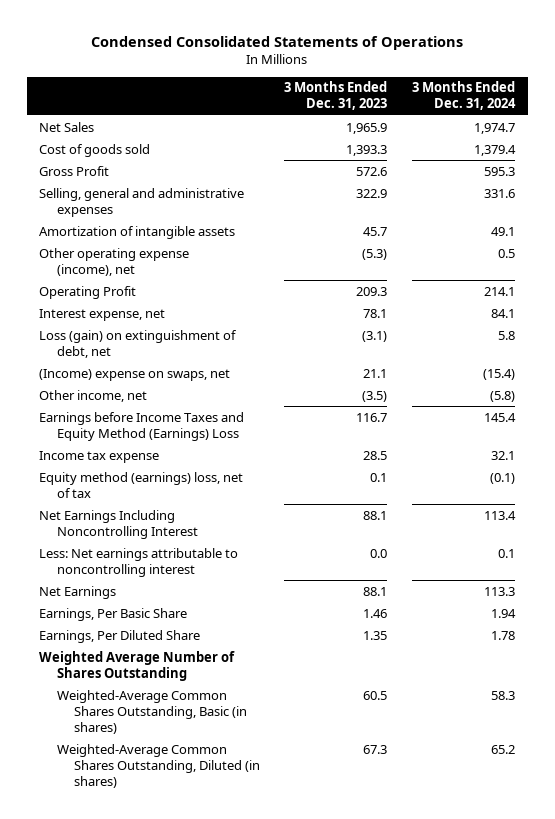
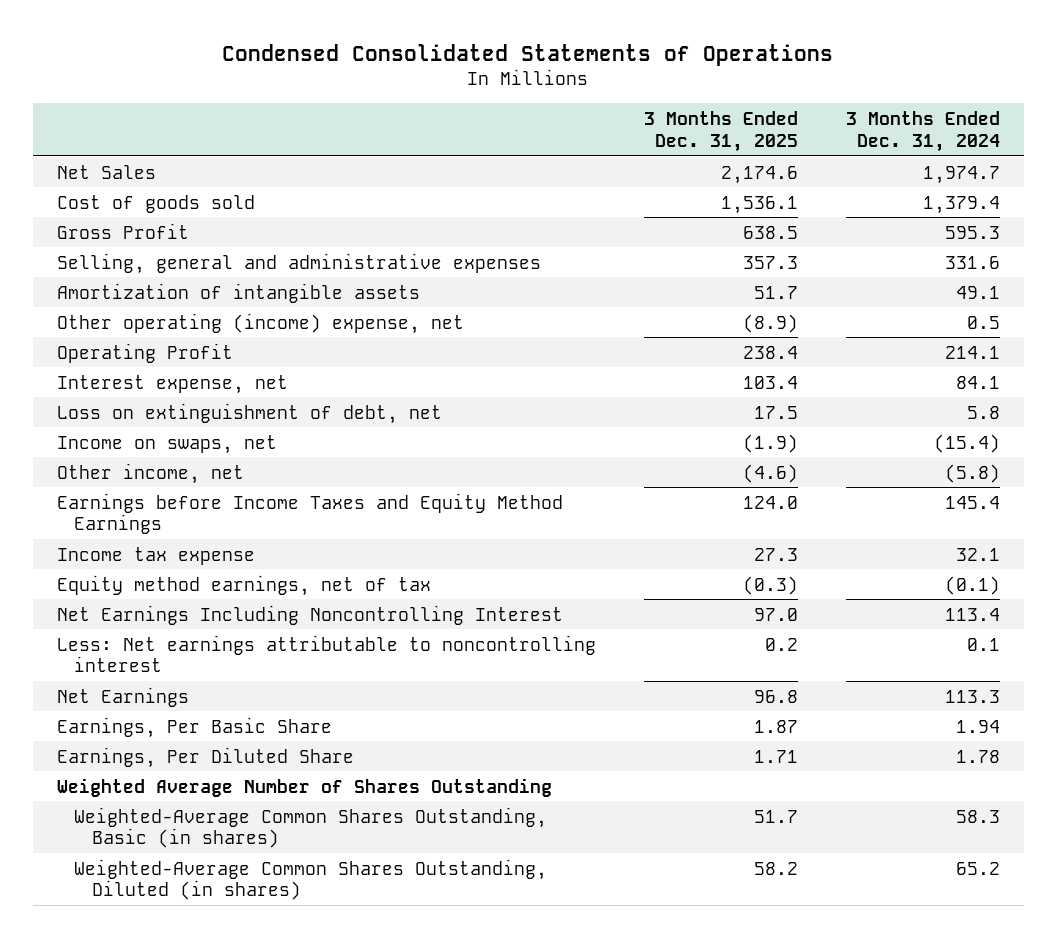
[284,81,388,111] 3 Months Ended Dec. 31, 2023 -> none
none -> [643,111,798,152] 3 Months Ended Dec. 31, 2025
[39,247,190,276] Other operating expense (income), net -> [56,312,464,334] Other operating (income) expense, net
[39,329,238,358] Loss (gain) on extinguishment of debt, net -> [56,402,442,424] Loss on extinguishment of debt, net
[39,368,231,381] (Income) expense on swaps, net -> [56,434,277,454] Income on swaps, net
[39,411,245,441] Earnings before Income Taxes and Equity Method (Earnings) Loss -> [56,492,563,535] Earnings before Income Taxes and Equity Method Earnings
[39,471,244,498] Equity method (earnings) loss, net of tax -> [56,574,431,596] Equity method earnings, net of tax

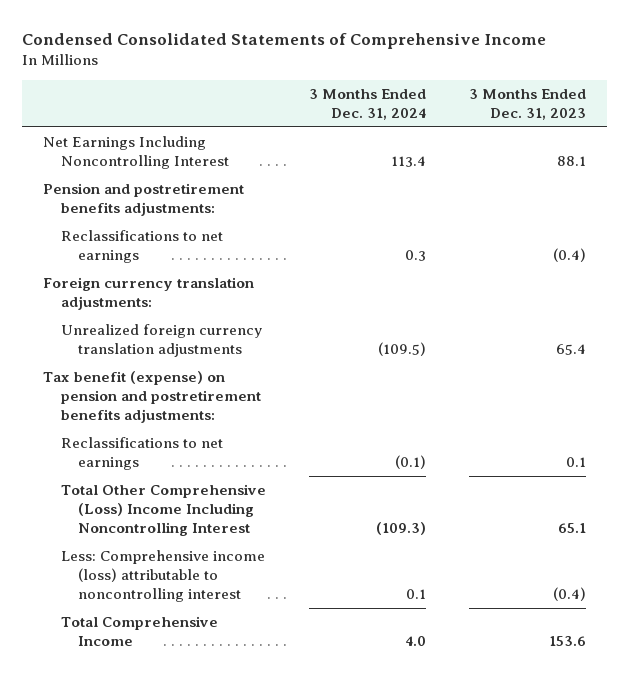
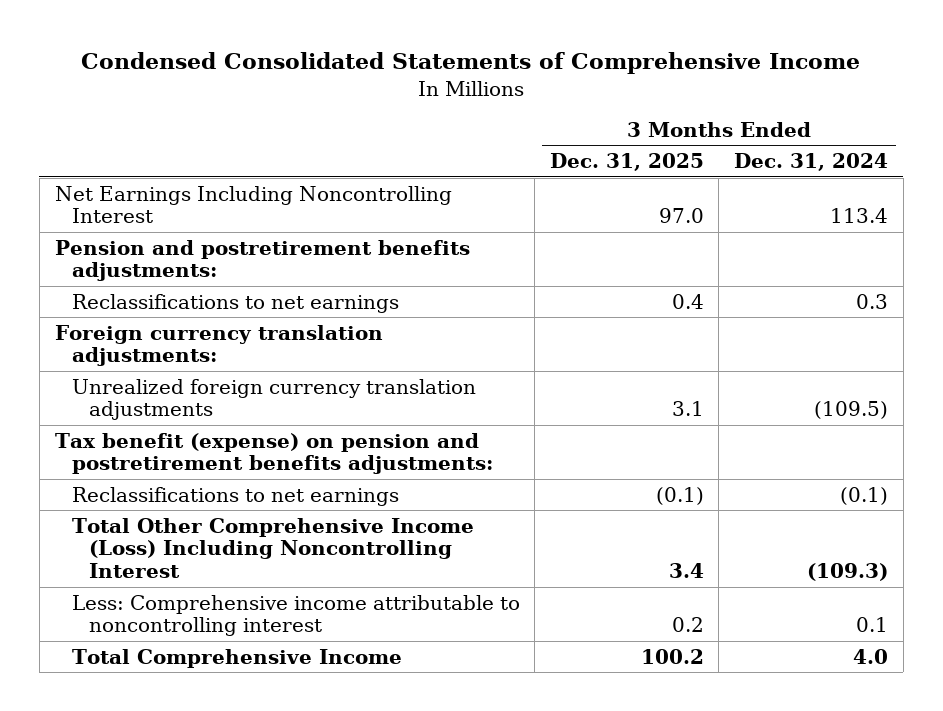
[468,89,586,121] 3 Months Ended Dec. 31, 2023 -> none
none -> [549,153,704,172] Dec. 31, 2025
[60,484,266,537] Total Other Comprehensive (Loss) Income Including Noncontrolling Interest -> [71,517,474,579] Total Other Comprehensive Income (Loss) Including Noncontrolling Interest
[60,550,265,603] Less: Comprehensive income (loss) attributable to noncontrolling interest -> [71,594,520,637] Less: Comprehensive income attributable to noncontrolling interest

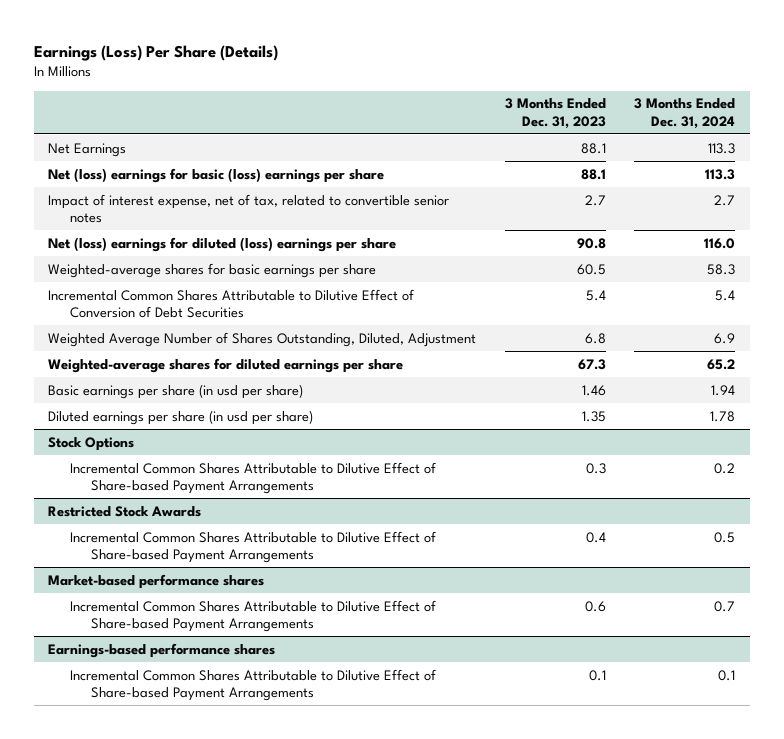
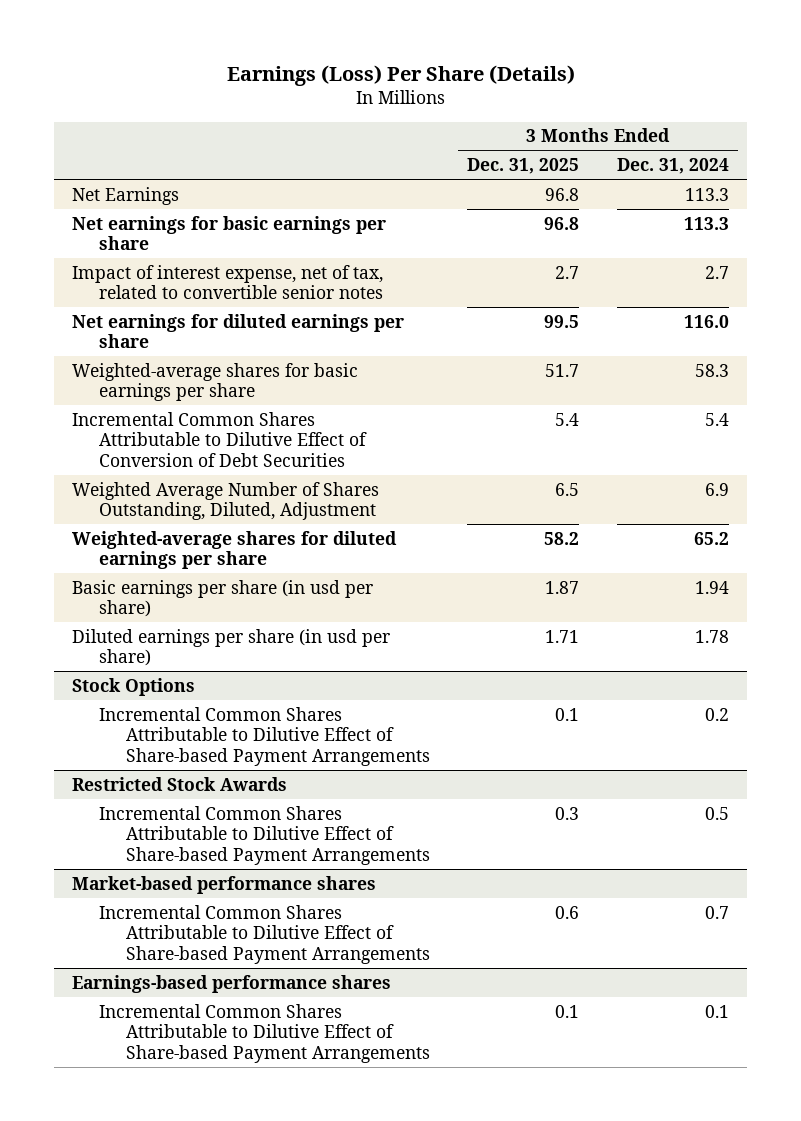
[504,98,606,129] 3 Months Ended Dec. 31, 2023 -> none
none -> [467,158,580,175] Dec. 31, 2025
[48,167,385,183] Net (loss) earnings for basic (loss) earnings per share -> [72,215,387,251] Net earnings for basic earnings per share
[48,236,397,252] Net (loss) earnings for diluted (loss) earnings per share -> [72,313,405,349] Net earnings for diluted earnings per share

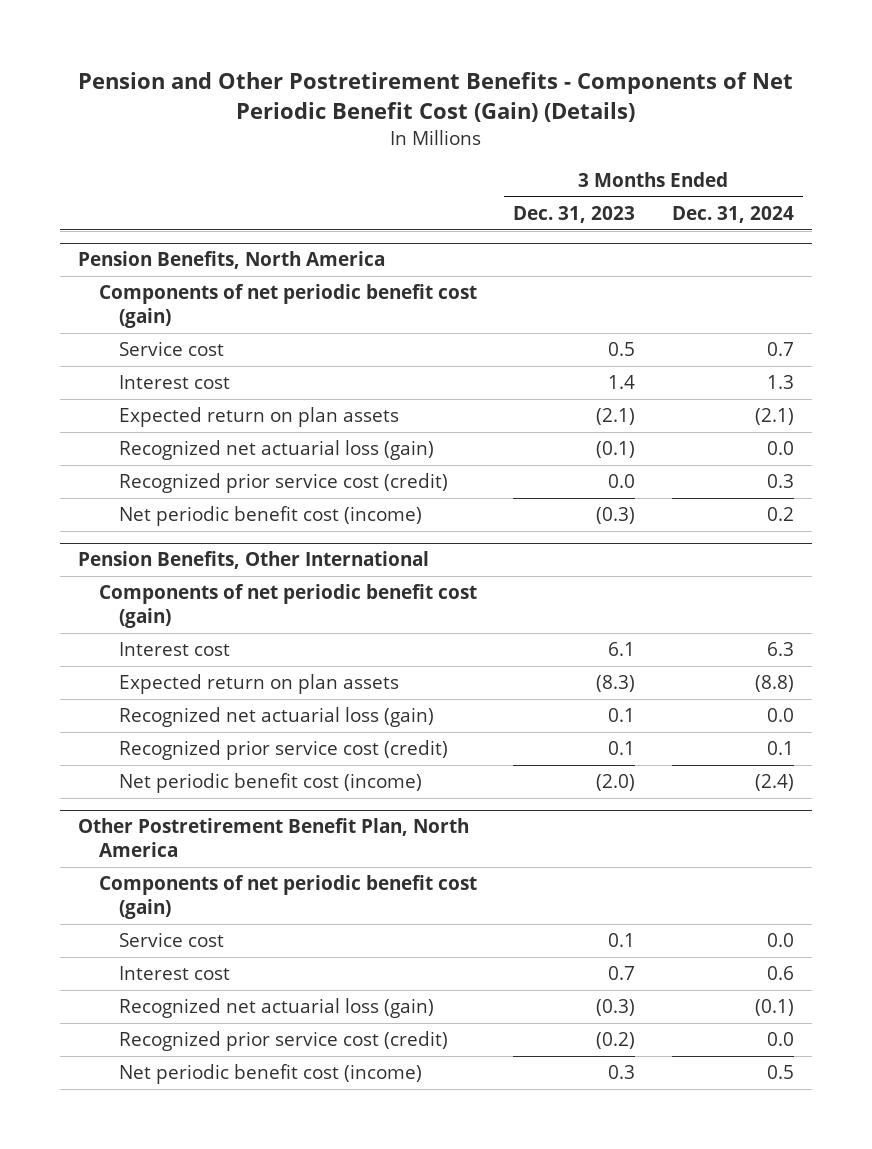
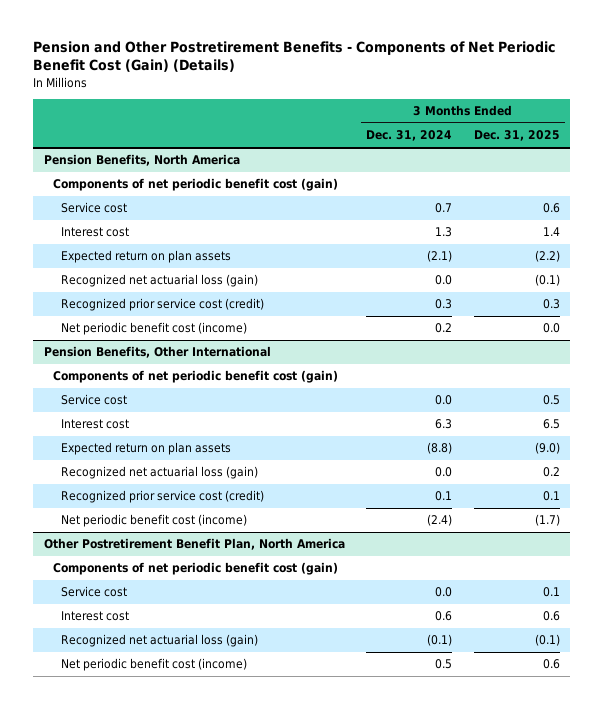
[513,205,636,223] Dec. 31, 2023 -> none
none -> [473,130,560,142] Dec. 31, 2025
none -> [61,394,128,406] Service cost
[118,1031,448,1052] Recognized prior service cost (credit) -> none

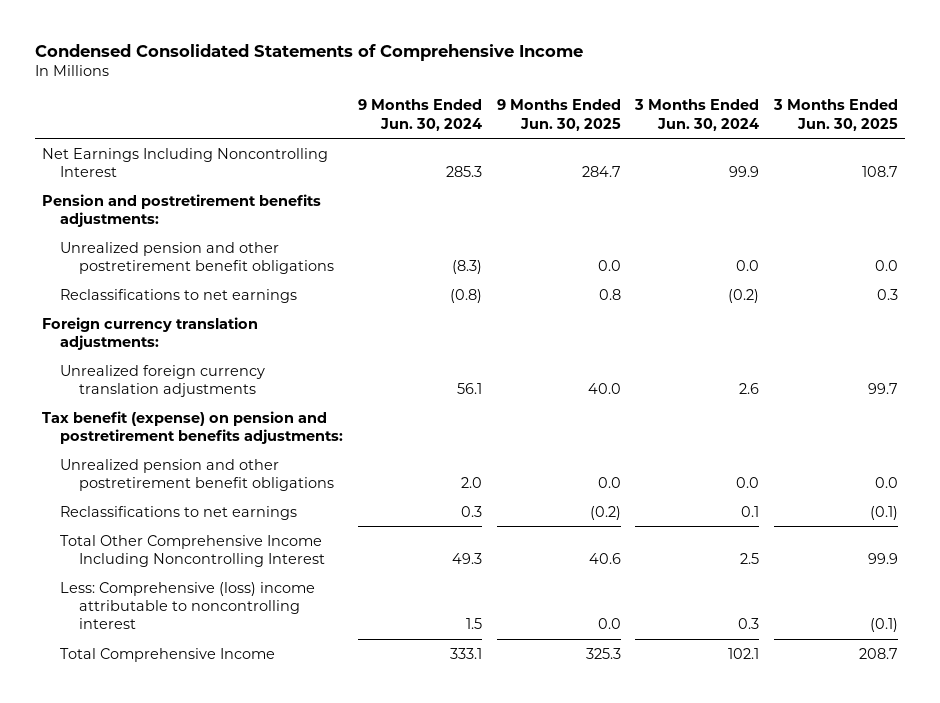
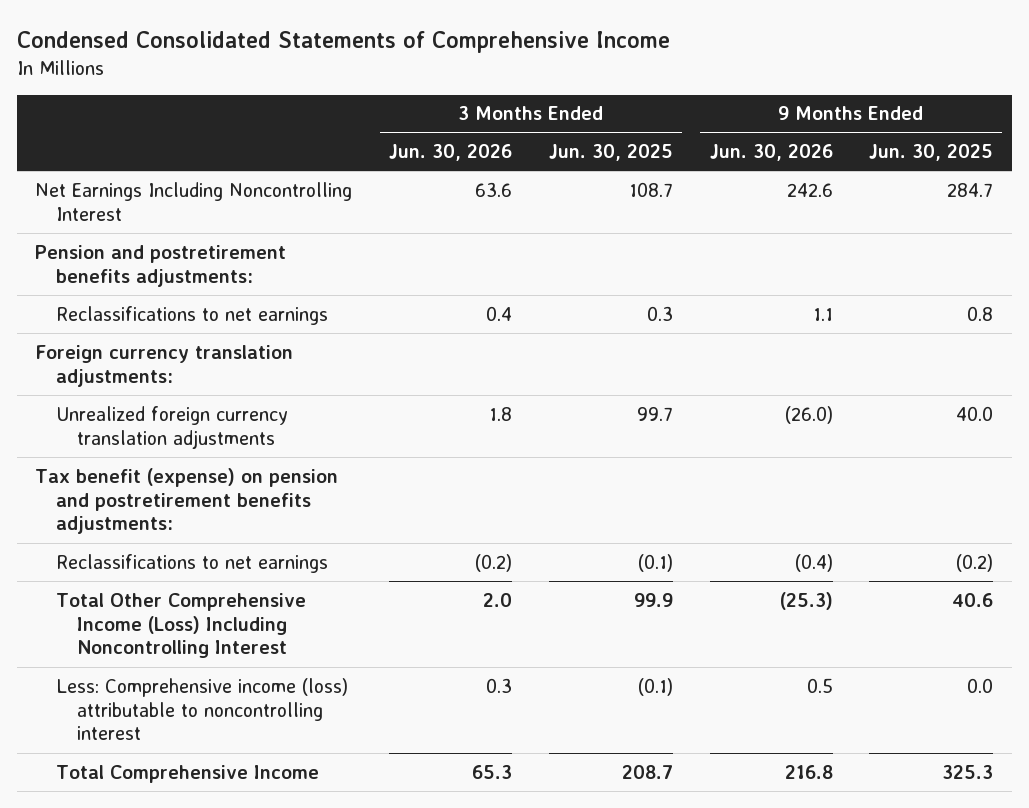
[357,99,482,131] 9 Months Ended Jun. 30, 2024 -> none
[634,99,760,131] 3 Months Ended Jun. 30, 2024 -> none
none -> [389,144,513,162] Jun. 30, 2026
none -> [709,144,833,162] Jun. 30, 2026
[60,241,334,274] Unrealized pension and other postretirement benefit obligations -> none
[60,458,334,491] Unrealized pension and other postretirement benefit obligations -> none
[60,534,325,567] Total Other Comprehensive Income Including Noncontrolling Interest -> [56,592,307,659] Total Other Comprehensive Income (Loss) Including Noncontrolling Interest
[60,581,316,630] Less: Comprehensive (loss) income attributable to noncontrolling interest -> [56,677,349,741] Less: Comprehensive income (loss) attributable to noncontrolling interest

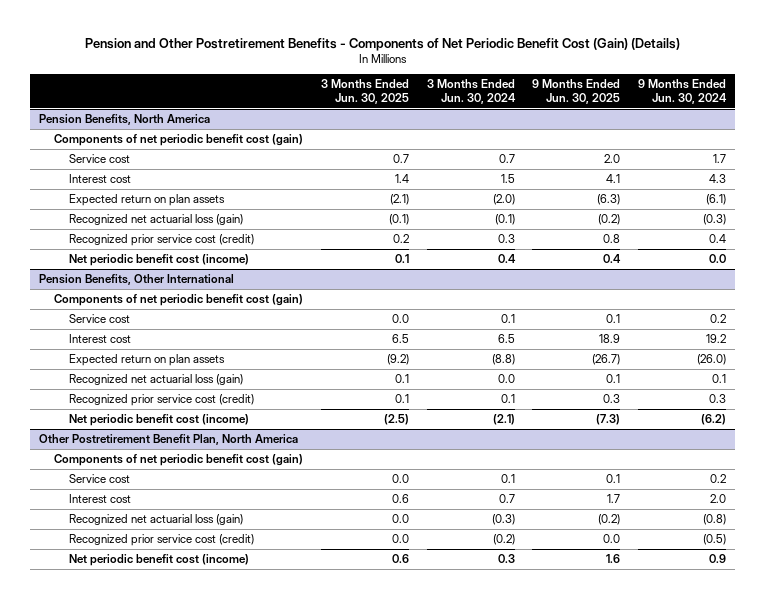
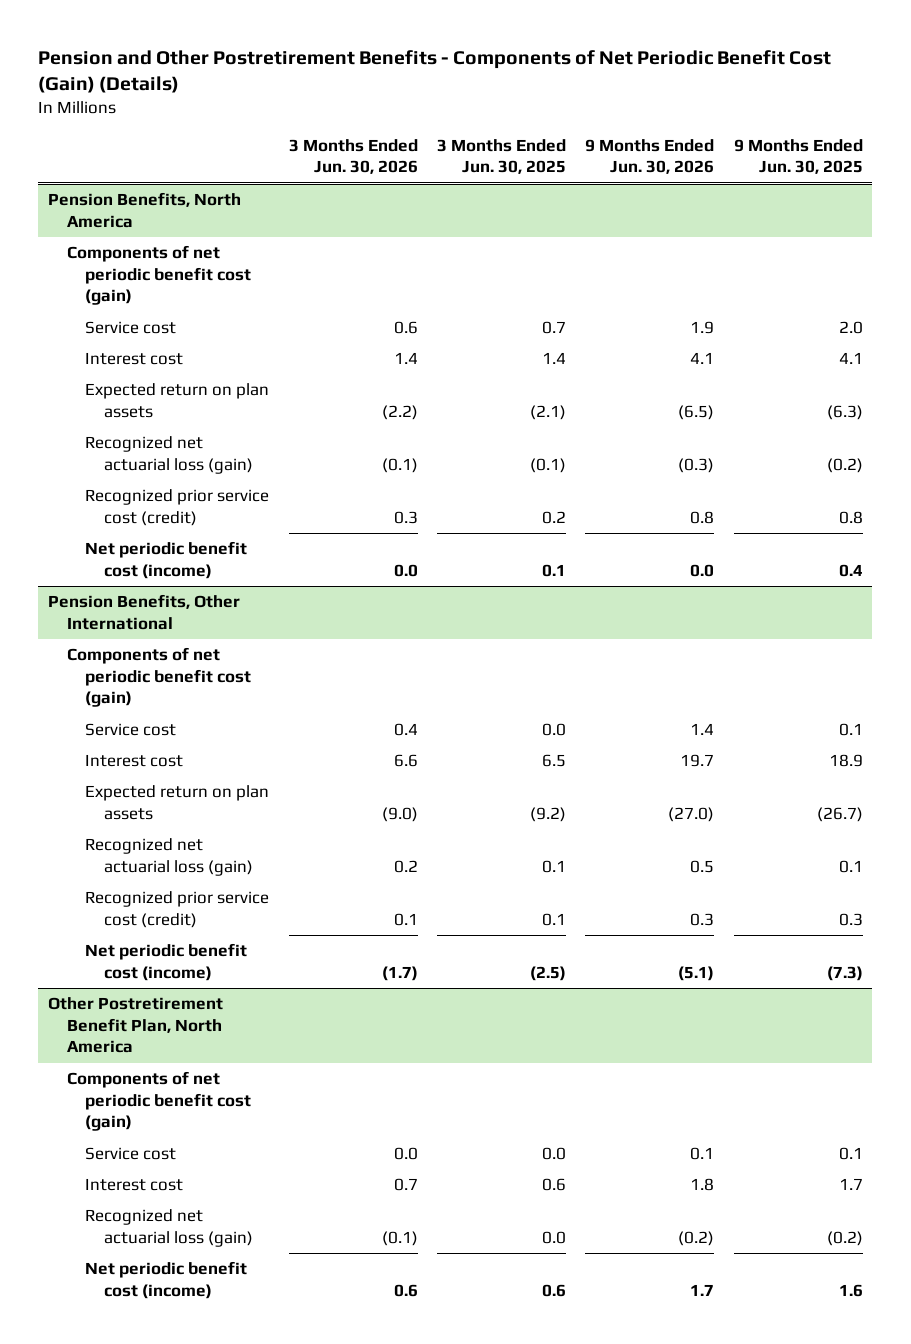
[426,79,516,104] 3 Months Ended Jun. 30, 2024 -> none
[638,79,728,104] 9 Months Ended Jun. 30, 2024 -> none
none -> [288,138,418,175] 3 Months Ended Jun. 30, 2026
none -> [585,138,715,175] 9 Months Ended Jun. 30, 2026
[68,534,254,547] Recognized prior service cost (credit) -> none

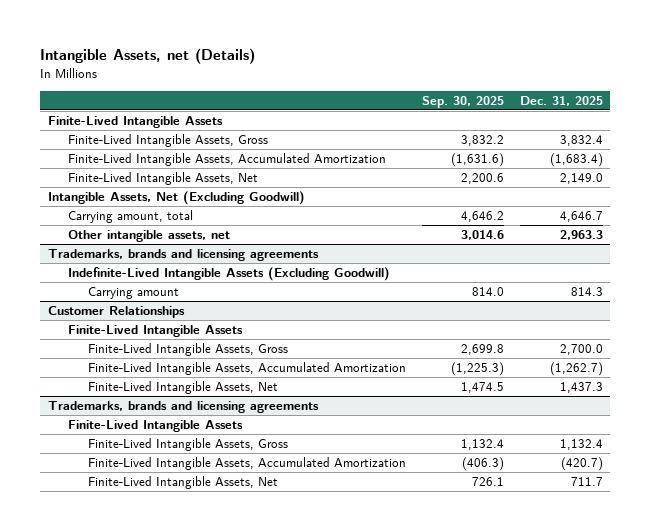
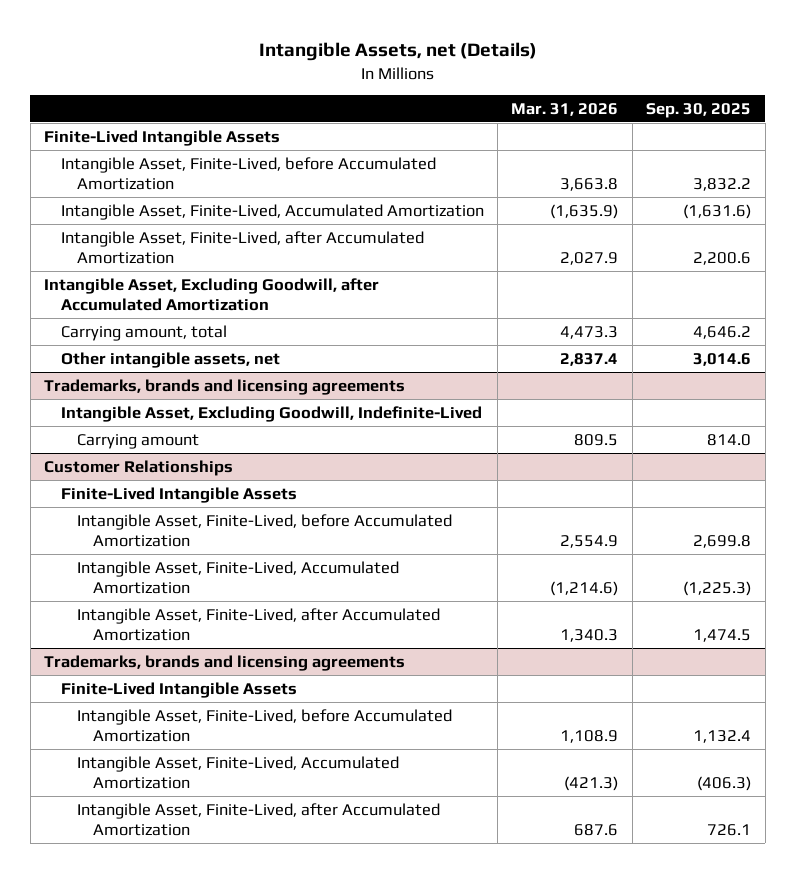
[519,95,603,106] Dec. 31, 2025 -> none
none -> [511,103,619,117] Mar. 31, 2026
[68,134,269,148] Finite-Lived Intangible Assets, Gross -> [60,156,436,191] Intangible Asset, Finite-Lived, before Accumulated Amortization
[68,153,387,167] Finite-Lived Intangible Assets, Accumulated Amortization -> [60,203,484,220] Intangible Asset, Finite-Lived, Accumulated Amortization
[68,172,259,186] Finite-Lived Intangible Assets, Net -> [60,230,424,265] Intangible Asset, Finite-Lived, after Accumulated Amortization
[48,191,306,206] Intangible Assets, Net (Excluding Goodwill) -> [44,277,380,312] Intangible Asset, Excluding Goodwill, after Accumulated Amortization
[68,267,391,282] Indefinite-Lived Intangible Assets (Excluding Goodwill) -> [60,405,482,422] Intangible Asset, Excluding Goodwill, Indefinite-Lived
[87,343,288,357] Finite-Lived Intangible Assets, Gross -> [76,513,452,548] Intangible Asset, Finite-Lived, before Accumulated Amortization
[87,362,406,376] Finite-Lived Intangible Assets, Accumulated Amortization -> [76,560,399,595] Intangible Asset, Finite-Lived, Accumulated Amortization
[87,381,278,395] Finite-Lived Intangible Assets, Net -> [76,607,440,642] Intangible Asset, Finite-Lived, after Accumulated Amortization
[87,438,288,452] Finite-Lived Intangible Assets, Gross -> [76,708,452,743] Intangible Asset, Finite-Lived, before Accumulated Amortization
[87,457,406,471] Finite-Lived Intangible Assets, Accumulated Amortization -> [76,755,399,790] Intangible Asset, Finite-Lived, Accumulated Amortization
[87,476,278,490] Finite-Lived Intangible Assets, Net -> [76,802,440,837] Intangible Asset, Finite-Lived, after Accumulated Amortization

